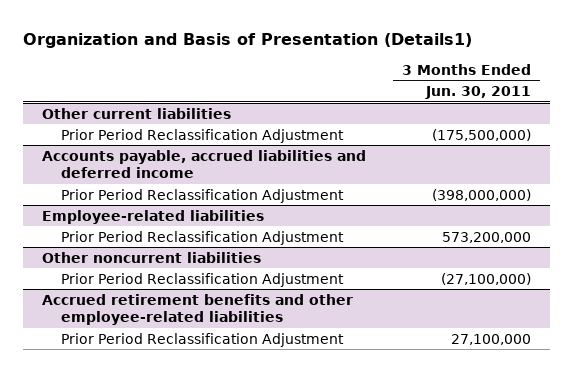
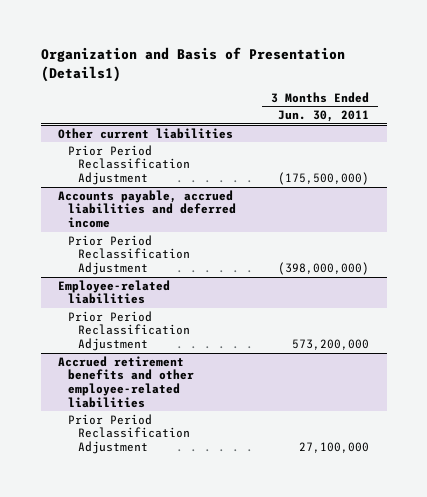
[41,251,261,263] Other noncurrent liabilities -> none
[61,272,345,287] Prior Period Reclassification Adjustment -> none

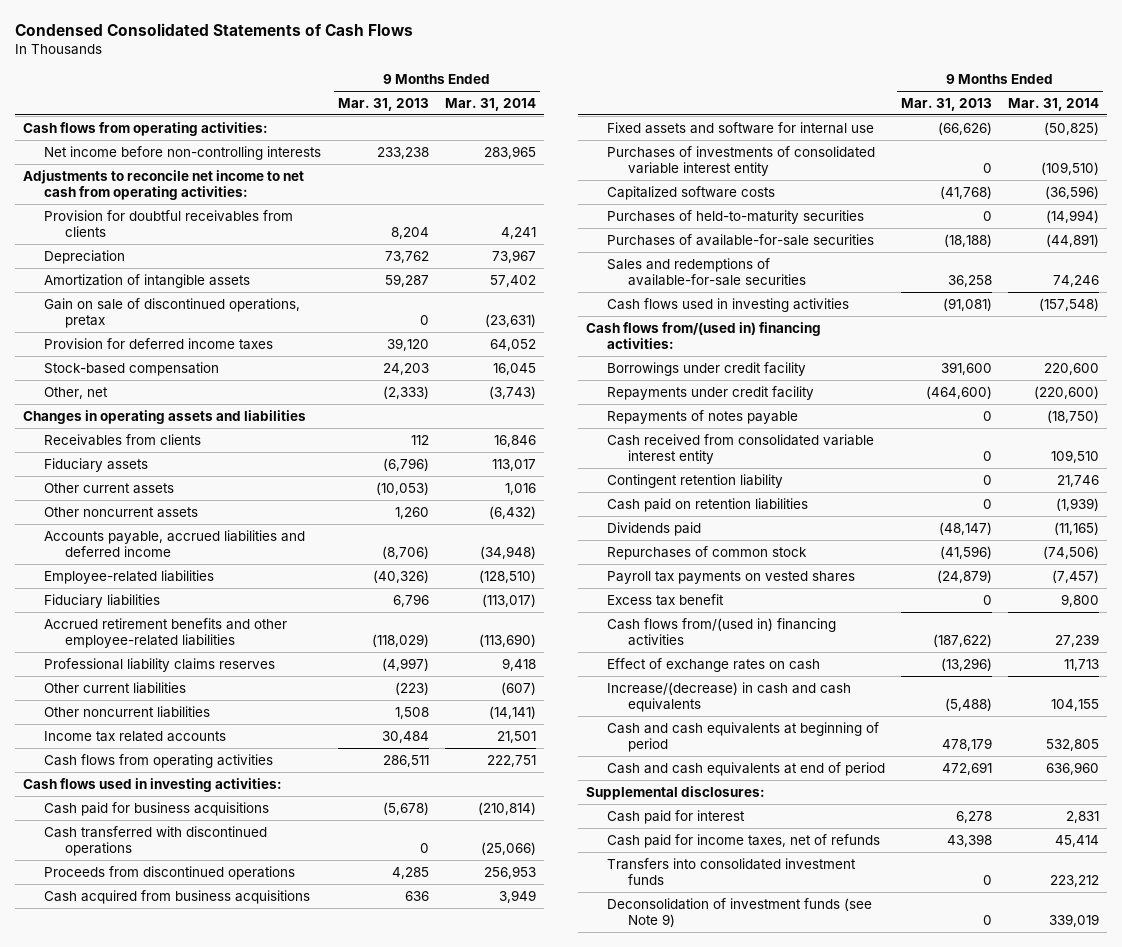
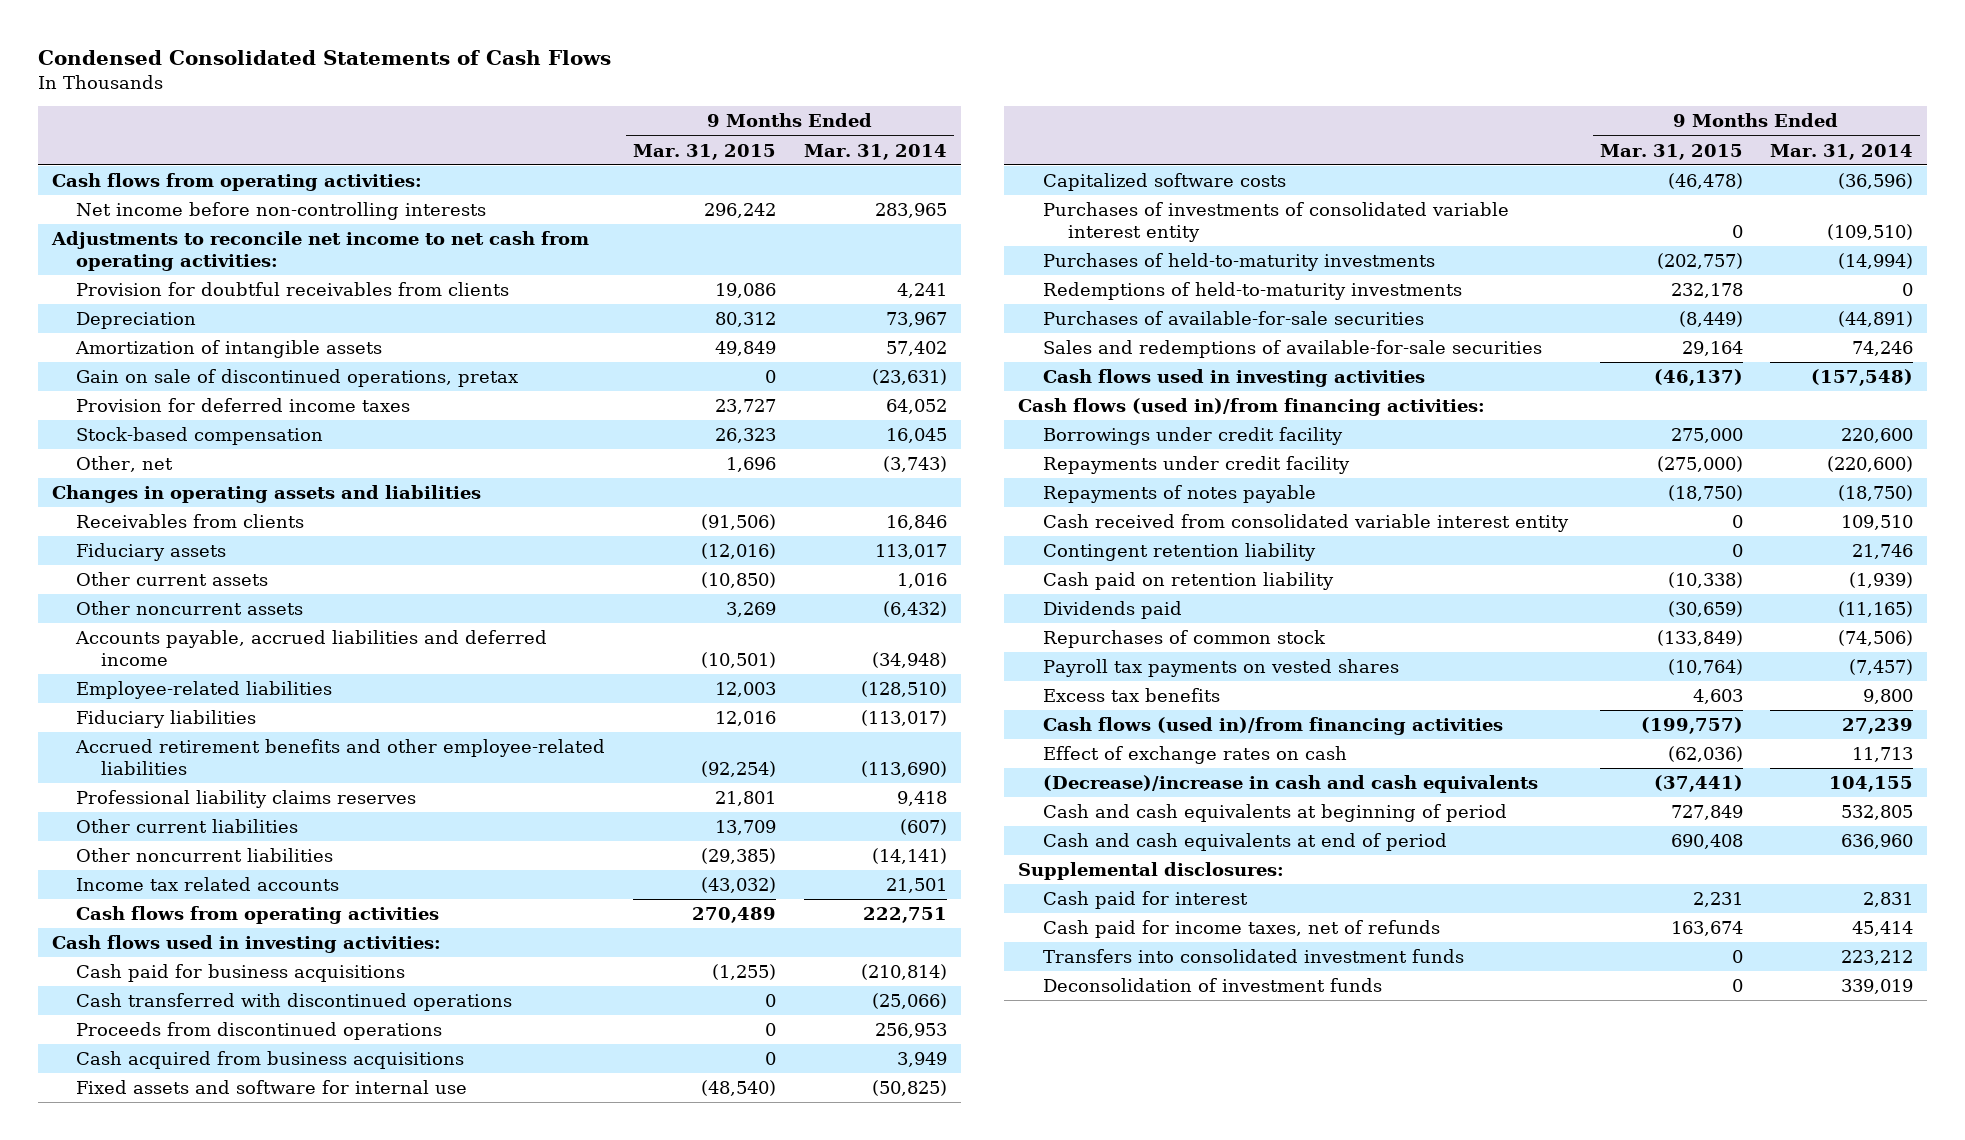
[338,97,430,111] Mar. 31, 2013 -> none
none -> [633,143,777,160] Mar. 31, 2015
[606,145,875,177] Purchases of investments of consolidated variable interest entity -> [1042,202,1509,243] Purchases of investments of consolidated variable interest entity
[606,209,864,224] Purchases of held-to-maturity securities -> [1042,253,1435,272] Purchases of held-to-maturity investments
none -> [1042,282,1462,301] Redemptions of held-to-maturity investments
[585,321,821,350] Cash flows from/(used in) financing activities: -> [1018,398,1486,417] Cash flows (used in)/from financing activities:
[606,497,808,512] Cash paid on retention liabilities -> [1042,572,1334,591] Cash paid on retention liability
[606,593,724,606] Excess tax benefit -> [1042,688,1220,703] Excess tax benefits
[606,617,836,647] Cash flows from/(used in) financing activities -> [1042,717,1503,736] Cash flows (used in)/from financing activities
[606,681,851,713] Increase/(decrease) in cash and cash equivalents -> [1042,775,1538,794] (Decrease)/increase in cash and cash equivalents
[606,897,872,928] Deconsolidation of investment funds (see Note 9) -> [1042,978,1382,993] Deconsolidation of investment funds

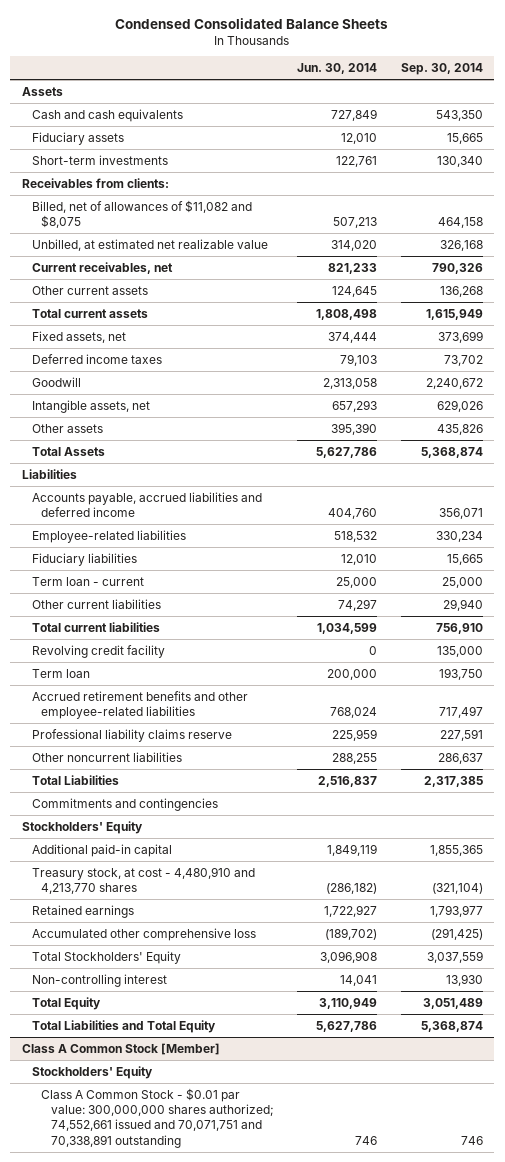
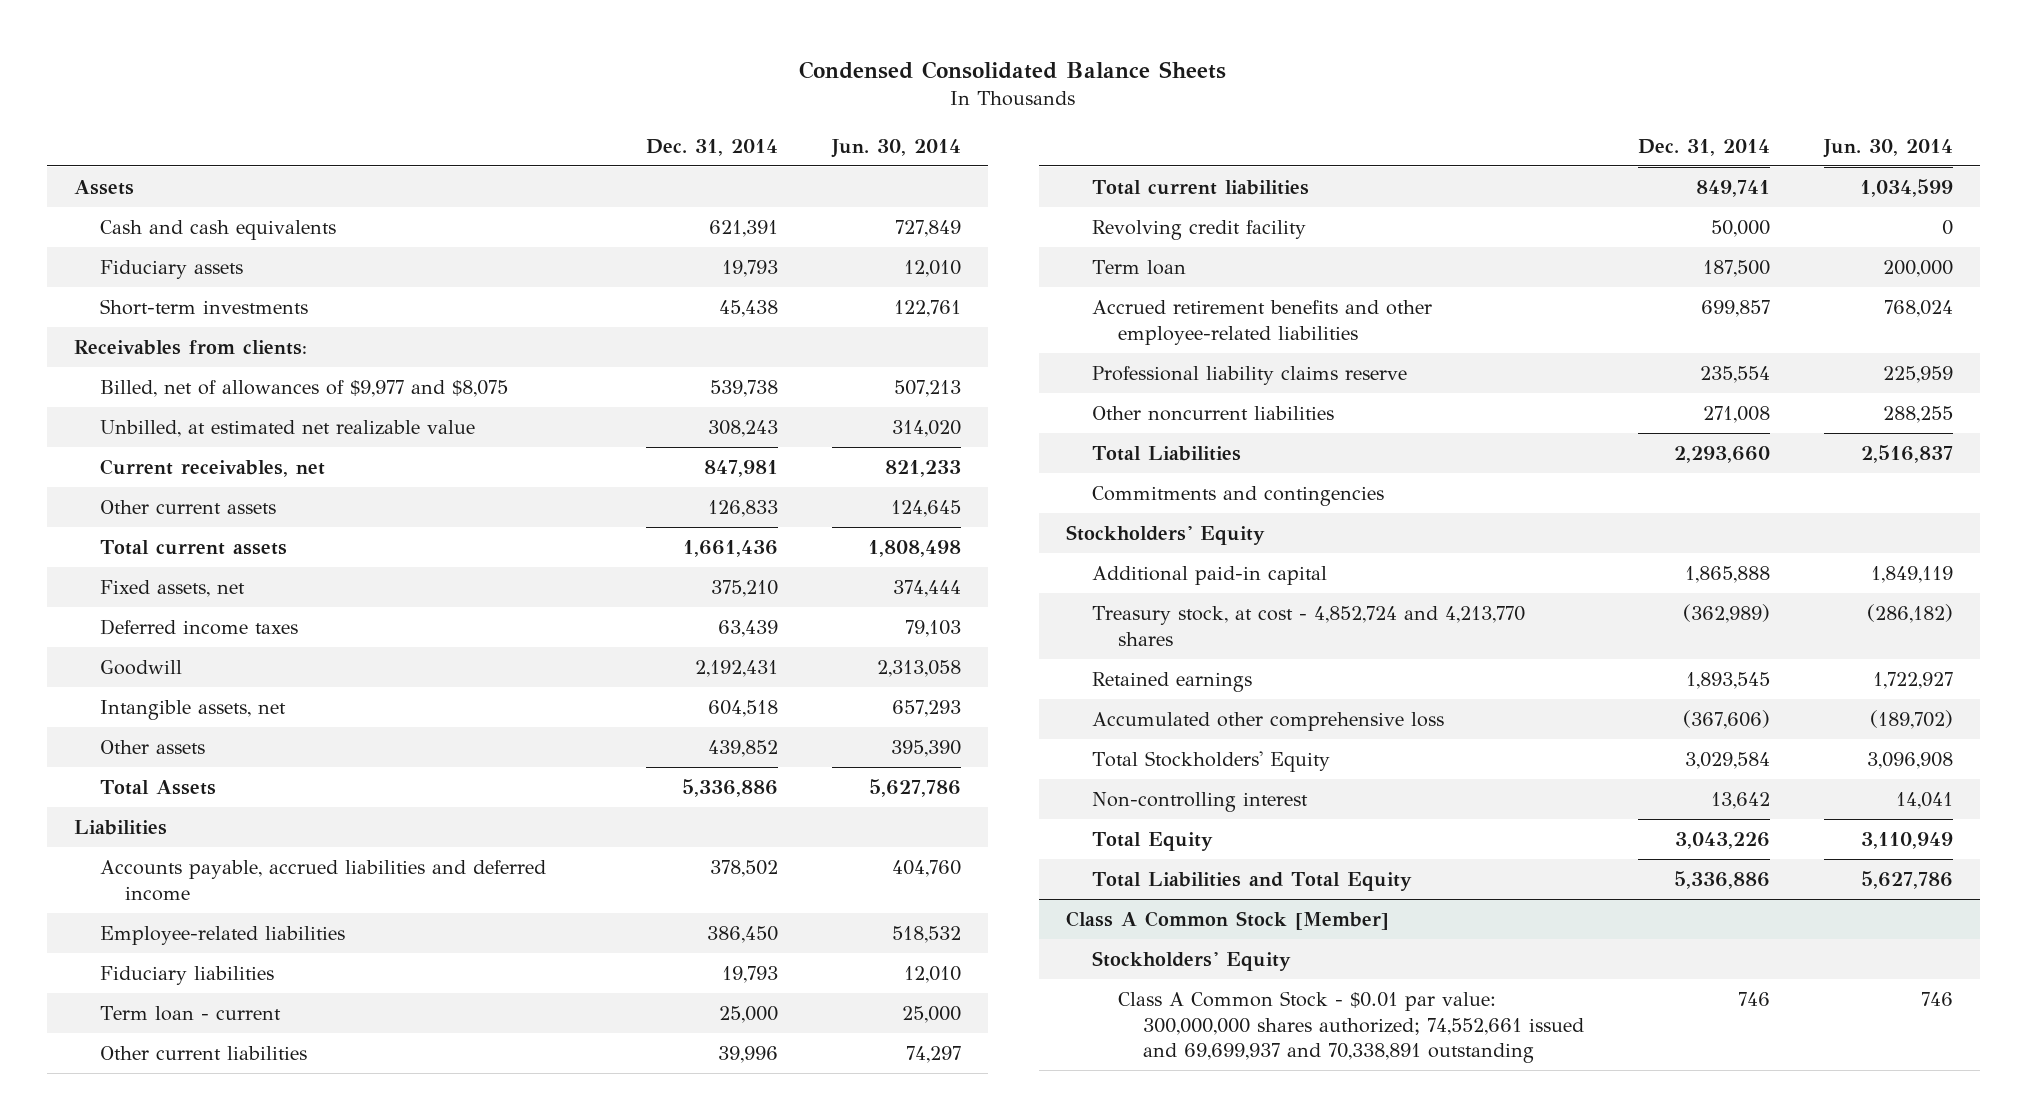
[400,63,483,76] Sep. 30, 2014 -> none
none -> [646,138,779,156] Dec. 31, 2014
[31,199,252,228] Billed, net of allowances of $11,082 and $8,075 -> [99,380,508,398] Billed, net of allowances of $9,977 and $8,075
[31,866,255,894] Treasury stock, at cost - 4,480,910 and 4,213,770 shares -> [1091,606,1525,646] Treasury stock, at cost - 4,852,724 and 4,213,770 shares
[41,1087,274,1148] Class A Common Stock - $0.01 par value: 300,000,000 shares authorized; 74,552,661 issued and 70,071,751 and 70,338,891 outstanding -> [1117,991,1585,1064] Class A Common Stock - $0.01 par value: 300,000,000 shares authorized; 74,552,661 issued and 69,699,937 and 70,338,891 outstanding

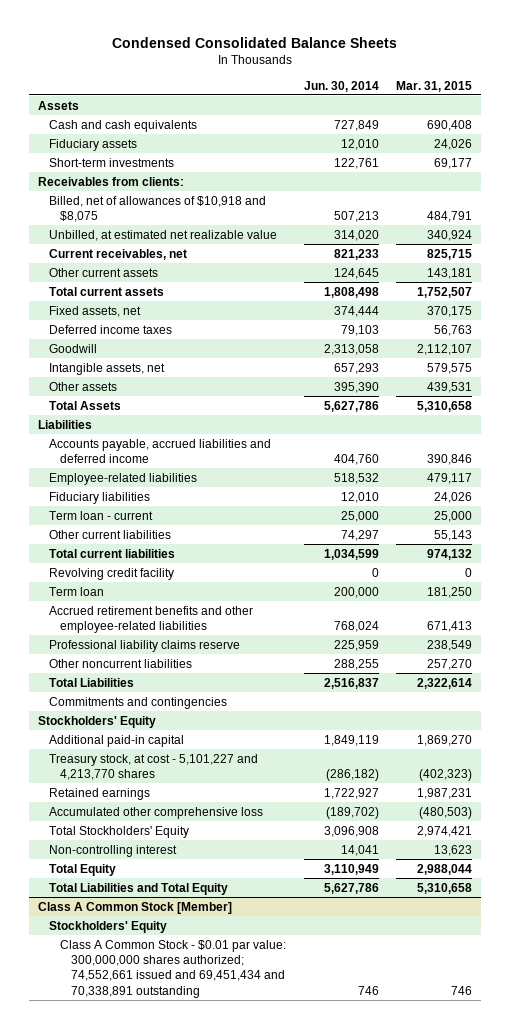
[646,138,779,156] Dec. 31, 2014 -> none
none -> [396,80,473,92] Mar. 31, 2015
[99,380,508,398] Billed, net of allowances of $9,977 and $8,075 -> [49,195,267,222] Billed, net of allowances of $10,918 and $8,075
[1091,606,1525,646] Treasury stock, at cost - 4,852,724 and 4,213,770 shares -> [49,753,259,780] Treasury stock, at cost - 5,101,227 and 4,213,770 shares
[1117,991,1585,1064] Class A Common Stock - $0.01 par value: 300,000,000 shares authorized; 74,552,661 issued and 69,699,937 and 70,338,891 outstanding -> [59,939,286,998] Class A Common Stock - $0.01 par value: 300,000,000 shares authorized; 74,552,661 issued and 69,451,434 and 70,338,891 outstanding

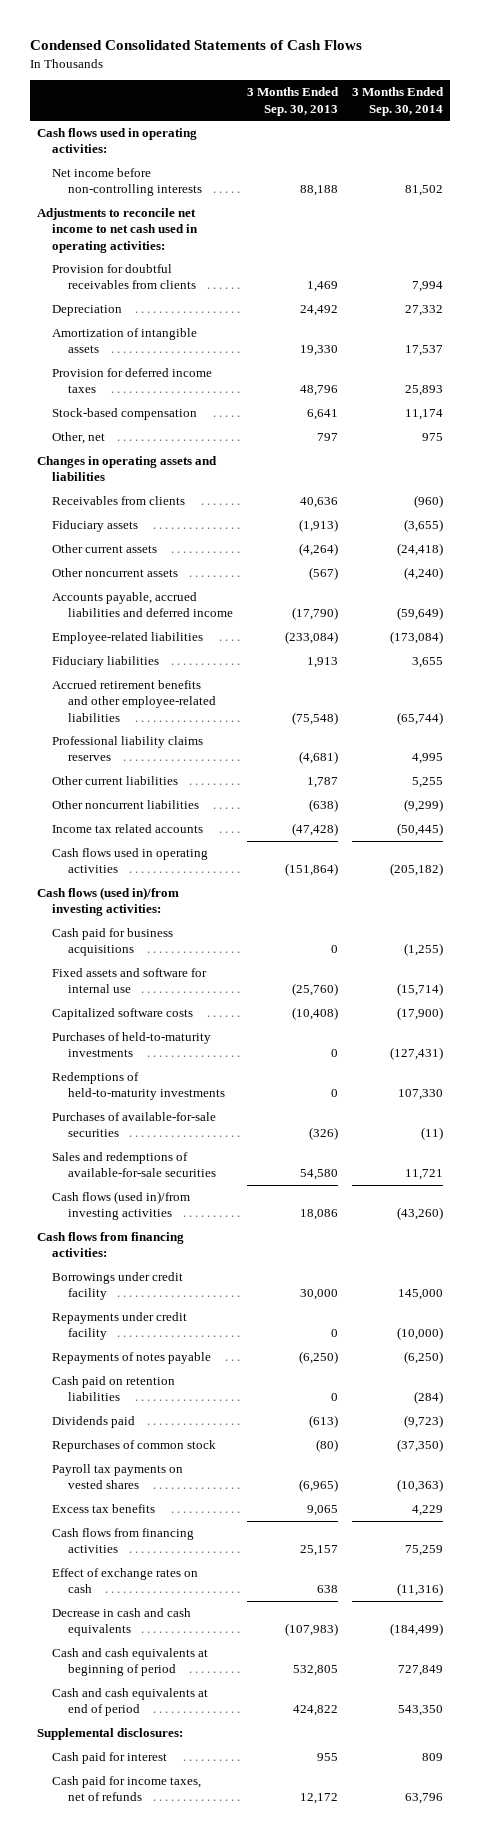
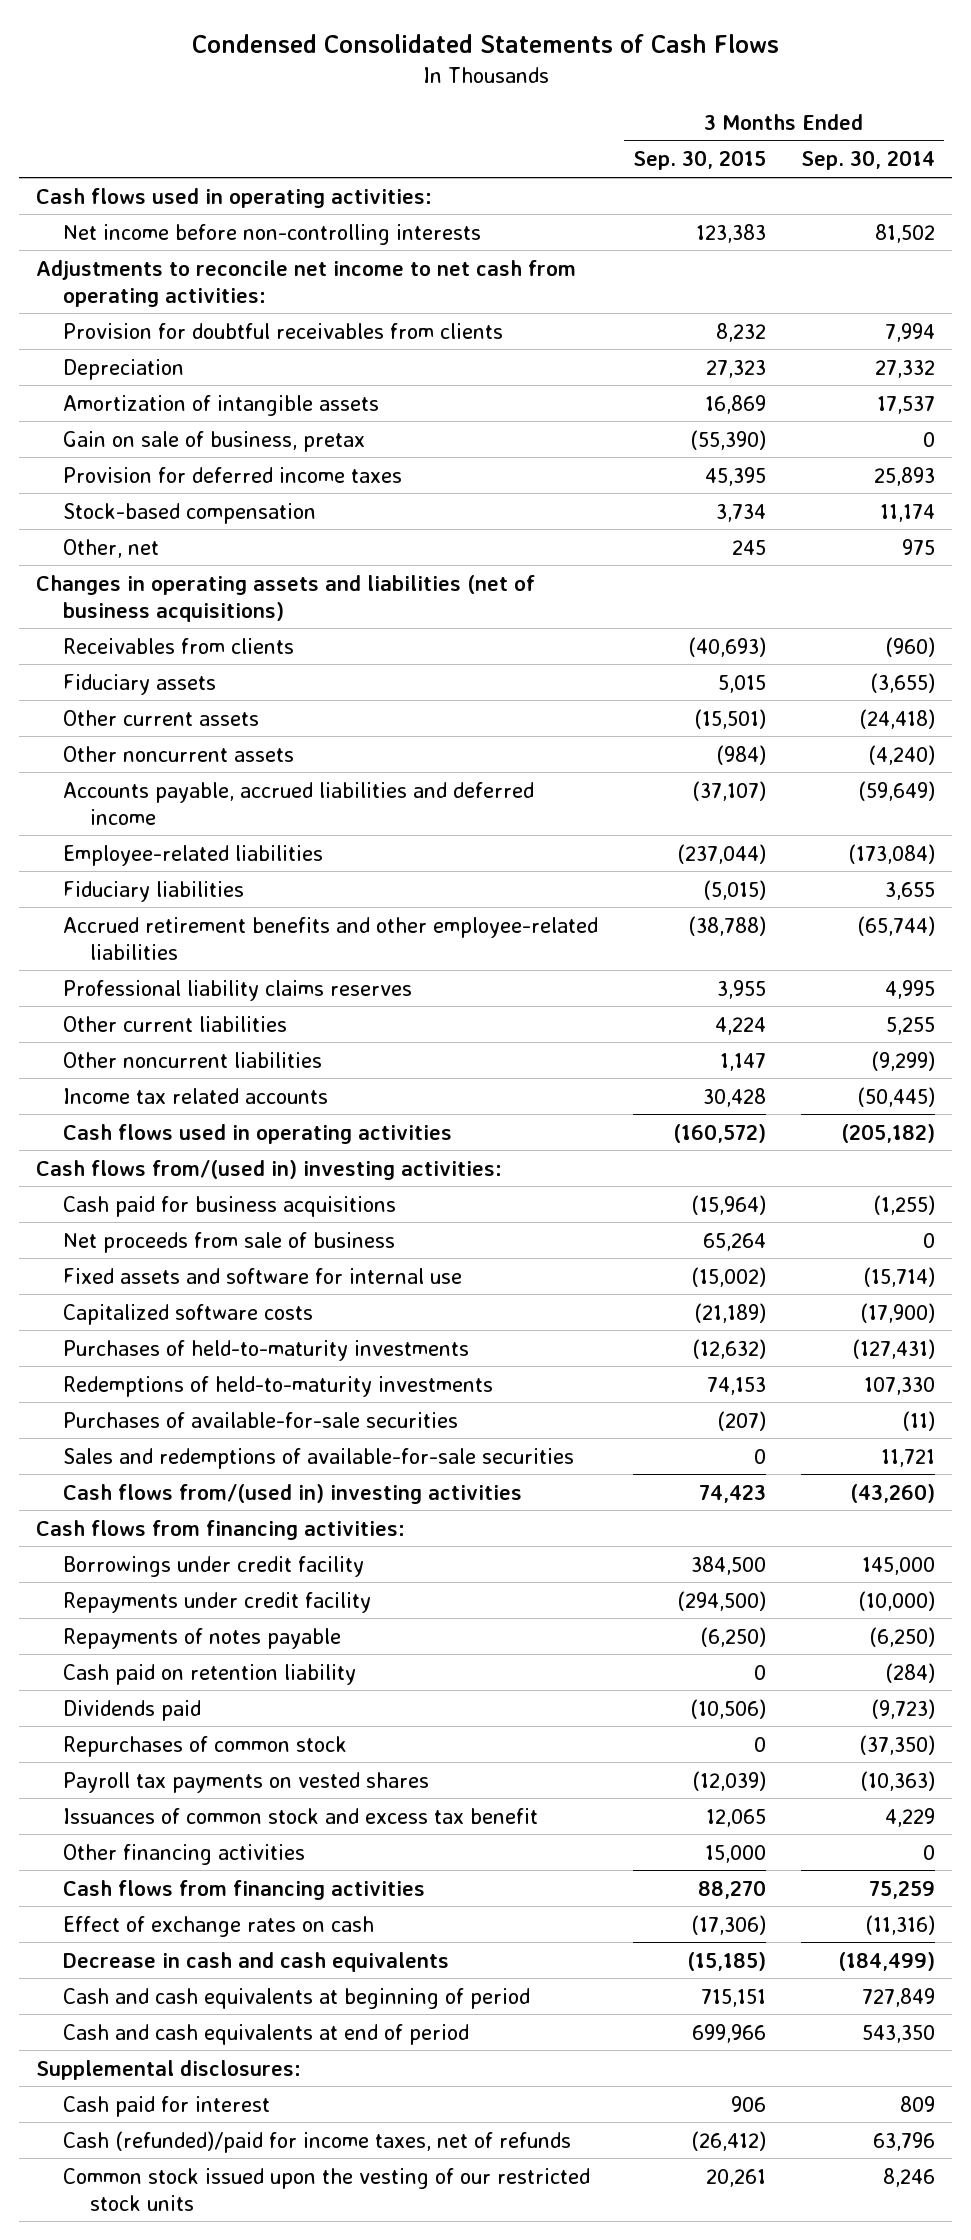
[246,87,339,116] 3 Months Ended Sep. 30, 2013 -> none
none -> [633,150,767,171] Sep. 30, 2015
[37,208,199,253] Adjustments to reconcile net income to net cash used in operating activities: -> [36,259,577,307] Adjustments to reconcile net income to net cash from operating activities:
none -> [63,430,366,452] Gain on sale of business, pretax
[37,456,218,482] Changes in operating assets and liabilities -> [36,574,536,622] Changes in operating assets and liabilities (net of business acquisitions)
[37,887,180,917] Cash flows (used in)/from investing activities: -> [36,1159,503,1180] Cash flows from/(used in) investing activities:
none -> [63,1231,396,1253] Net proceeds from sale of business
[52,1191,191,1221] Cash flows (used in)/from investing activities -> [63,1483,523,1504] Cash flows from/(used in) investing activities
[52,1376,176,1402] Cash paid on retention liabilities -> [63,1663,357,1685] Cash paid on retention liability
[52,1504,156,1514] Excess tax benefits -> [63,1807,539,1824] Issuances of common stock and excess tax benefit
none -> [63,1843,306,1865] Other financing activities
[52,1776,202,1802] Cash paid for income taxes, net of refunds -> [63,2130,572,2153] Cash (refunded)/paid for income taxes, net of refunds
none -> [63,2167,591,2211] Common stock issued upon the vesting of our restricted stock units

